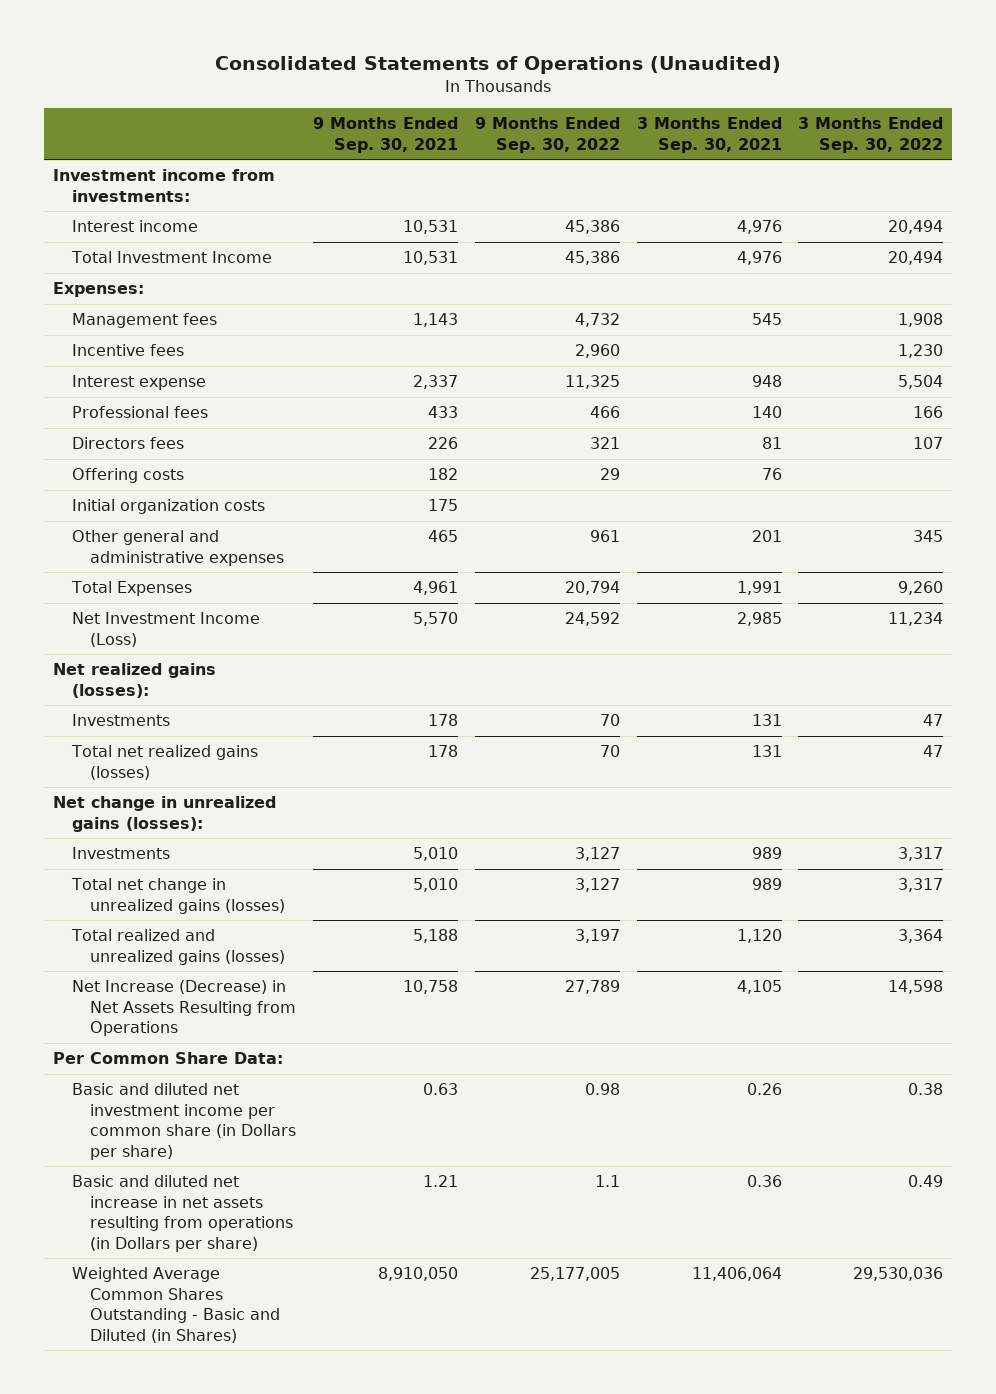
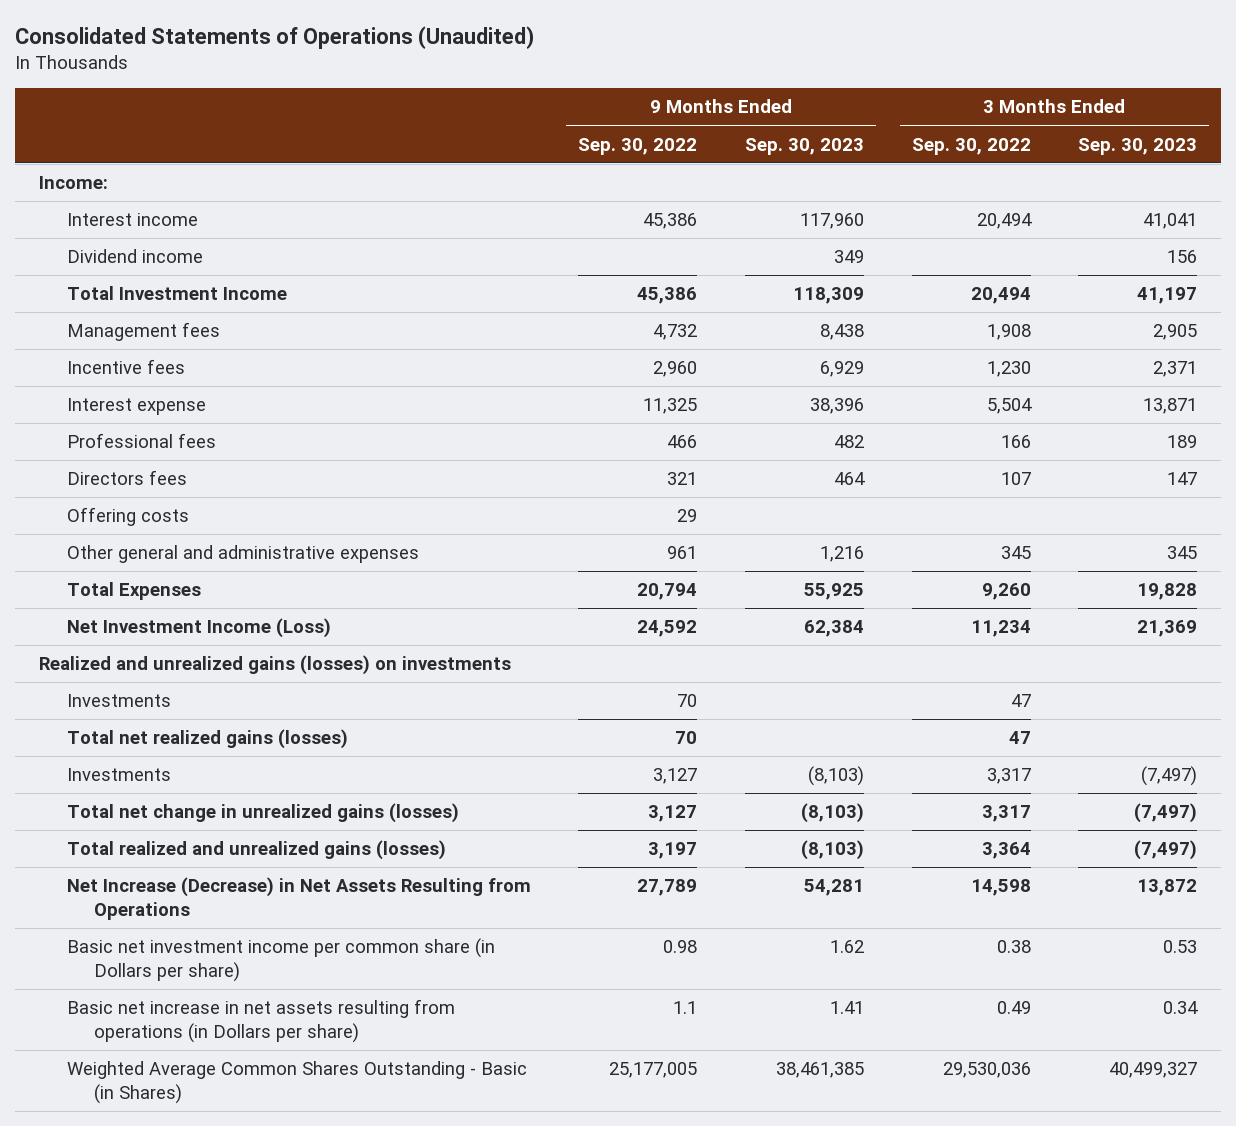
[313,117,459,153] 9 Months Ended Sep. 30, 2021 -> none
[636,117,782,153] 3 Months Ended Sep. 30, 2021 -> none
none -> [744,137,864,155] Sep. 30, 2023
none -> [1078,137,1198,155] Sep. 30, 2023
[52,169,275,202] Investment income from investments: -> none
none -> [39,176,109,190] Income:
none -> [66,249,203,264] Dividend income
[52,282,144,298] Expenses: -> none
[71,499,265,515] Initial organization costs -> none
[52,663,216,698] Net realized gains (losses): -> none
none -> [39,655,512,676] Realized and unrealized gains (losses) on investments
[52,796,276,832] Net change in unrealized gains (losses): -> none
[52,1052,283,1065] Per Common Share Data: -> none
[71,1083,297,1160] Basic and diluted net investment income per common share (in Dollars per share) -> [66,938,495,982] Basic net investment income per common share (in Dollars per share)
[71,1175,294,1252] Basic and diluted net increase in net assets resulting from operations (in Dollars per share) -> [66,999,455,1043] Basic net increase in net assets resulting from operations (in Dollars per share)
[71,1267,281,1343] Weighted Average Common Shares Outstanding - Basic and Diluted (in Shares) -> [66,1061,527,1104] Weighted Average Common Shares Outstanding - Basic (in Shares)

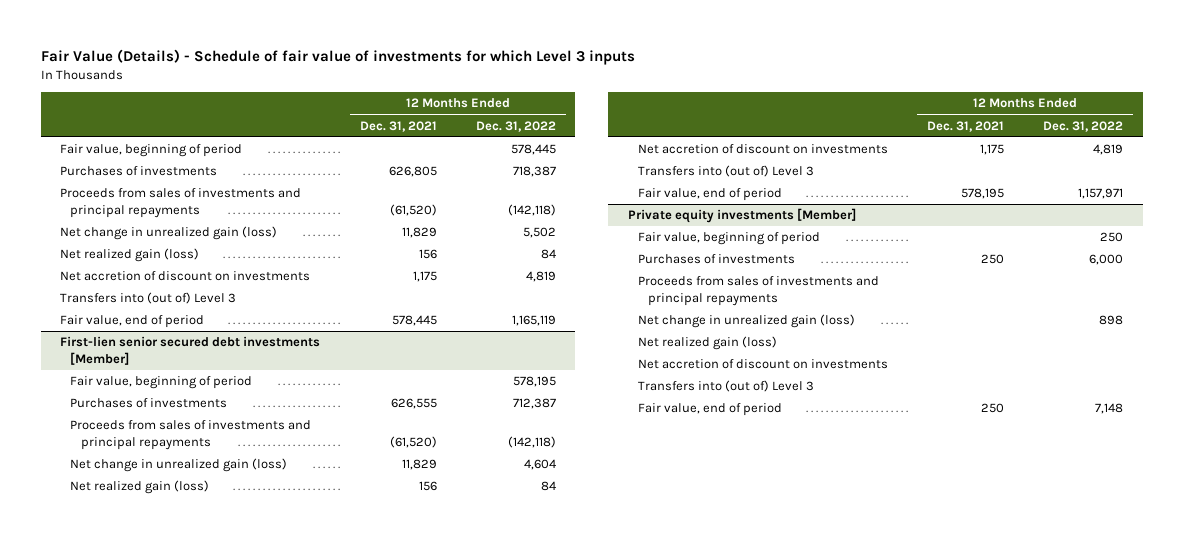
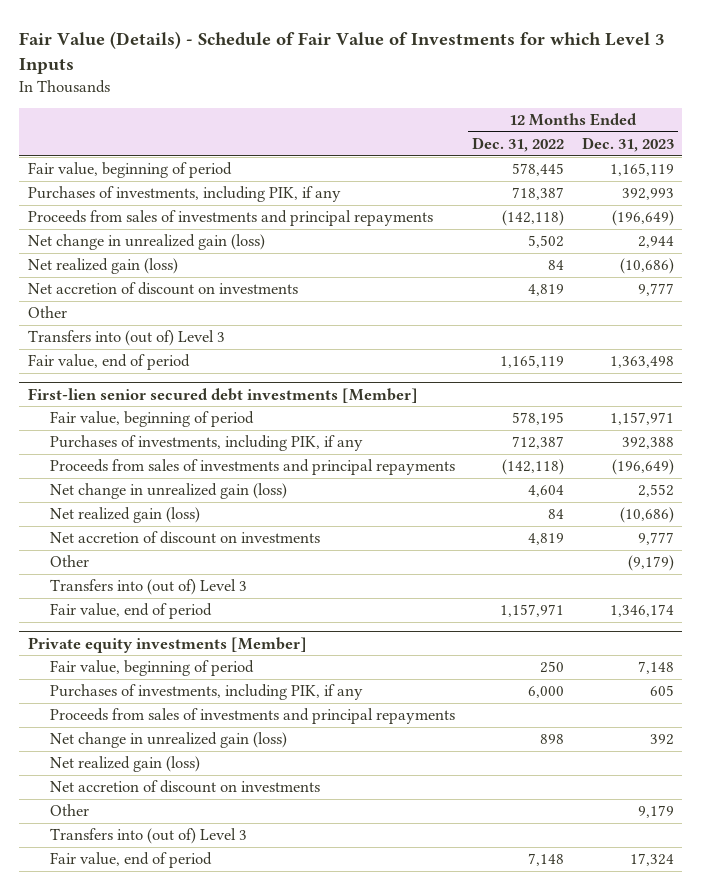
[40,49,635,66] Fair Value (Details) - Schedule of fair value of investments for which Level 3 inputs -> [19,30,666,74] Fair Value (Details) - Schedule of Fair Value of Investments for which Level 3 Inputs
[359,120,437,132] Dec. 31, 2021 -> none
none -> [581,137,674,153] Dec. 31, 2023
[60,166,218,177] Purchases of investments -> [27,186,341,203] Purchases of investments, including PIK, if any
none -> [27,306,67,319] Other
[70,398,228,409] Purchases of investments -> [50,435,364,452] Purchases of investments, including PIK, if any
none -> [50,555,90,568] Other
[637,254,795,265] Purchases of investments -> [50,684,364,701] Purchases of investments, including PIK, if any
none -> [50,804,90,817] Other

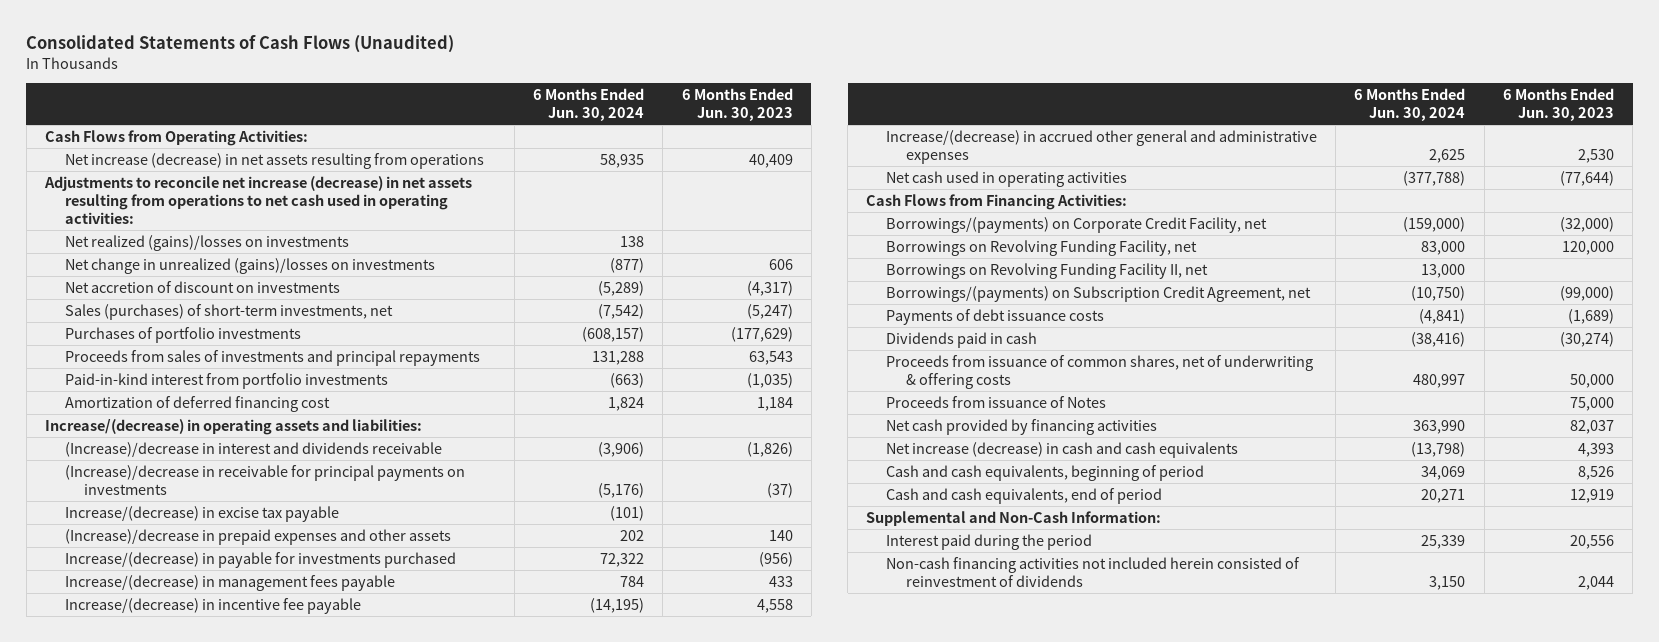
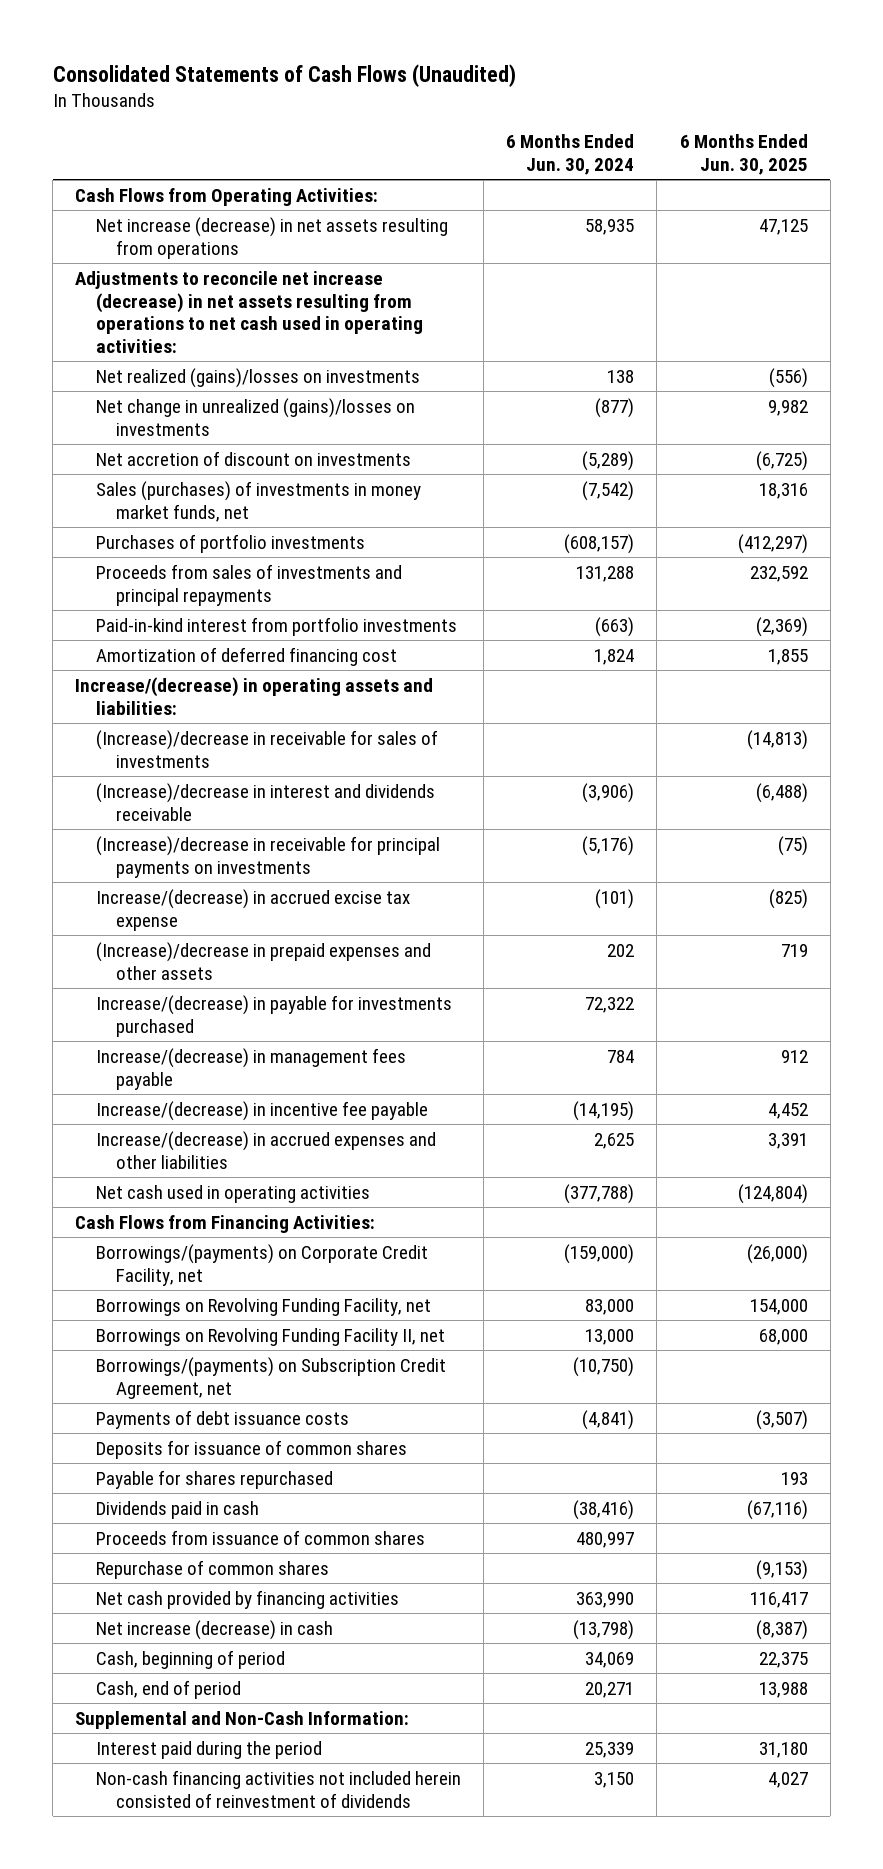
[681,88,793,122] 6 Months Ended Jun. 30, 2023 -> none
none -> [679,134,808,175] 6 Months Ended Jun. 30, 2025
[64,304,393,321] Sales (purchases) of short-term investments, net -> [95,480,421,522] Sales (purchases) of investments in money market funds, net
none -> [95,729,438,768] (Increase)/decrease in receivable for sales of investments
[64,506,339,523] Increase/(decrease) in excise tax payable -> [95,888,410,931] Increase/(decrease) in accrued excise tax expense
[885,130,1317,164] Increase/(decrease) in accrued other general and administrative expenses -> [95,1130,436,1169] Increase/(decrease) in accrued expenses and other liabilities
none -> [95,1439,407,1459] Deposits for issuance of common shares
none -> [95,1469,333,1489] Payable for shares repurchased
[885,396,1106,409] Proceeds from issuance of Notes -> none
[885,355,1313,389] Proceeds from issuance of common shares, net of underwriting & offering costs -> [95,1529,425,1545] Proceeds from issuance of common shares
none -> [95,1559,329,1579] Repurchase of common shares
[885,442,1238,459] Net increase (decrease) in cash and cash equivalents -> [95,1619,333,1640] Net increase (decrease) in cash
[885,465,1204,482] Cash and cash equivalents, beginning of period -> [95,1649,285,1669] Cash, beginning of period
[885,488,1162,505] Cash and cash equivalents, end of period -> [95,1679,241,1699] Cash, end of period

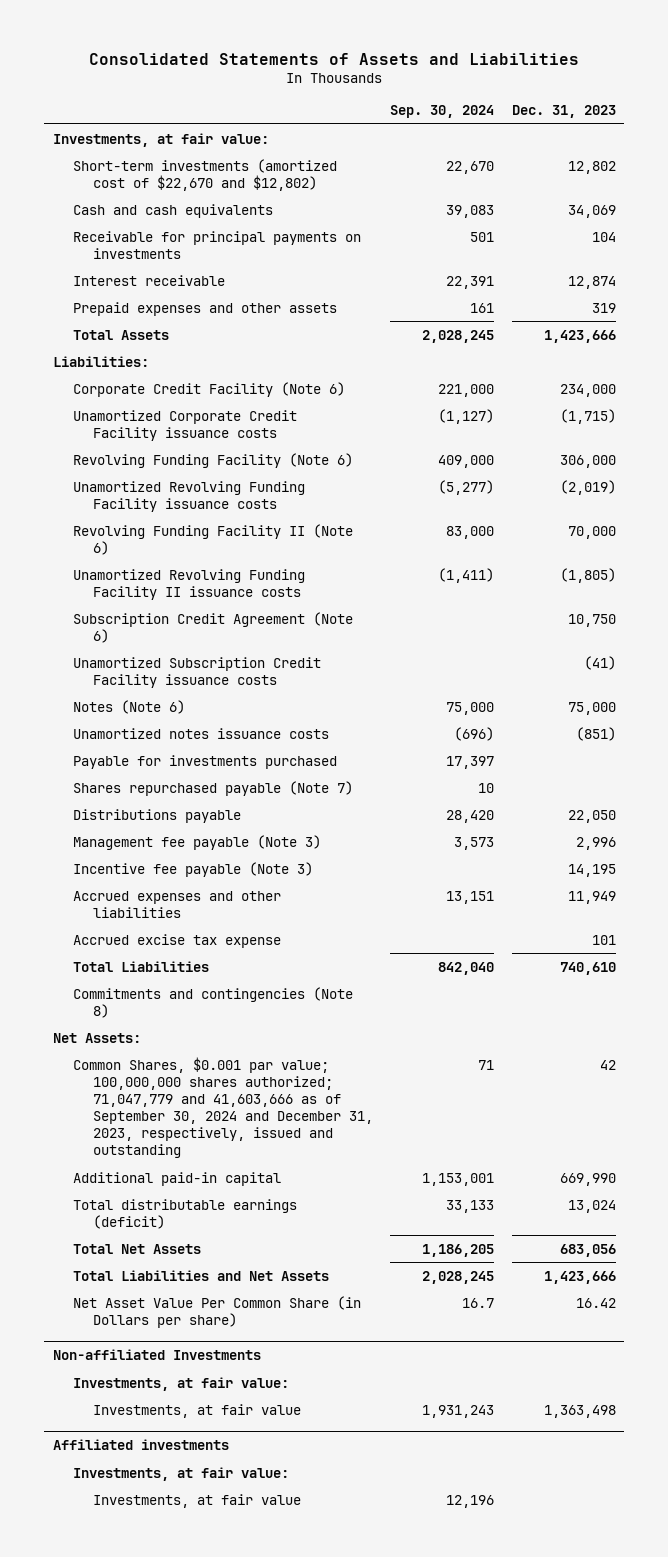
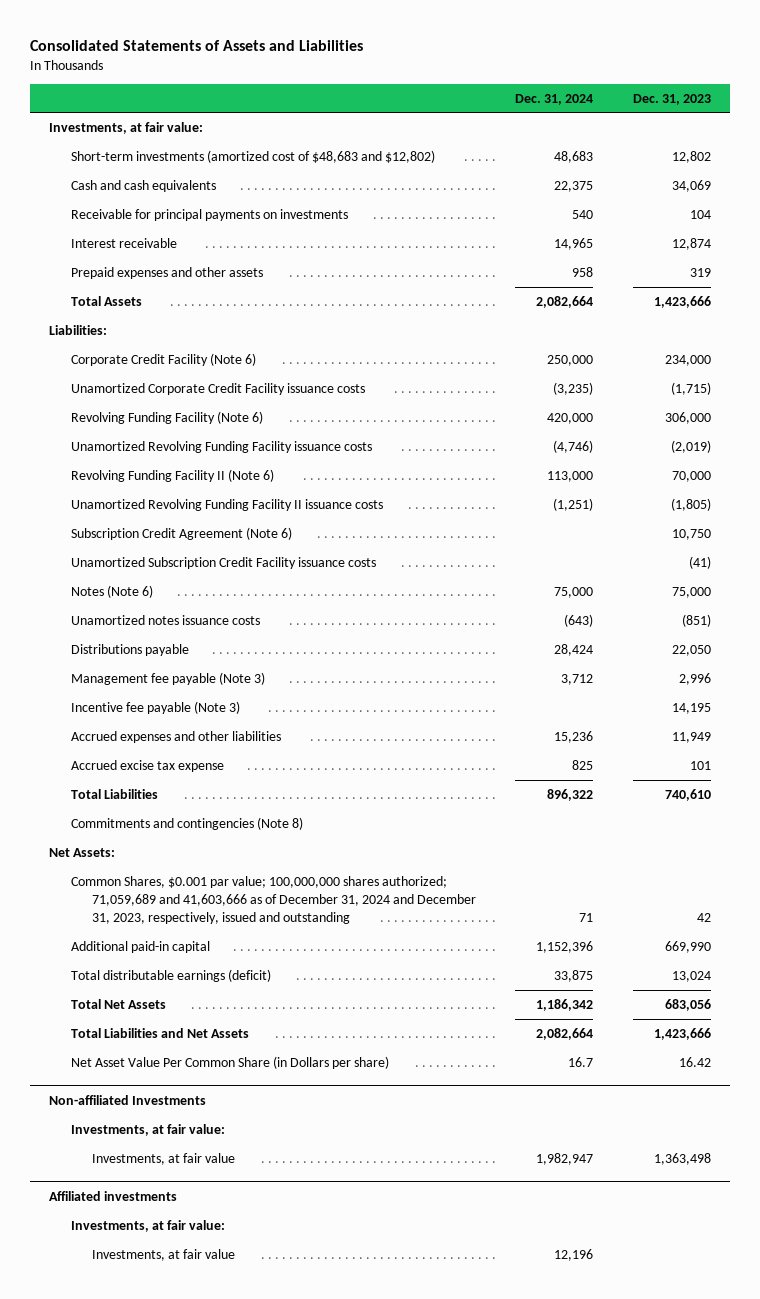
[390,104,495,118] Sep. 30, 2024 -> none
none -> [515,93,594,105] Dec. 31, 2024
[72,158,337,191] Short-term investments (amortized cost of $22,670 and $12,802) -> [70,149,435,163] Short-term investments (amortized cost of $48,683 and $12,802)
[72,754,337,769] Payable for investments purchased -> none
[72,780,353,796] Shares repurchased payable (Note 7) -> none
[72,1056,373,1159] Common Shares, $0.001 par value; 100,000,000 shares authorized; 71,047,779 and 41,603,666 as of September 30, 2024 and December 31, 2023, respectively, issued and outstanding -> [70,875,477,924] Common Shares, $0.001 par value; 100,000,000 shares authorized; 71,059,689 and 41,603,666 as of December 31, 2024 and December 31, 2023, respectively, issued and outstanding

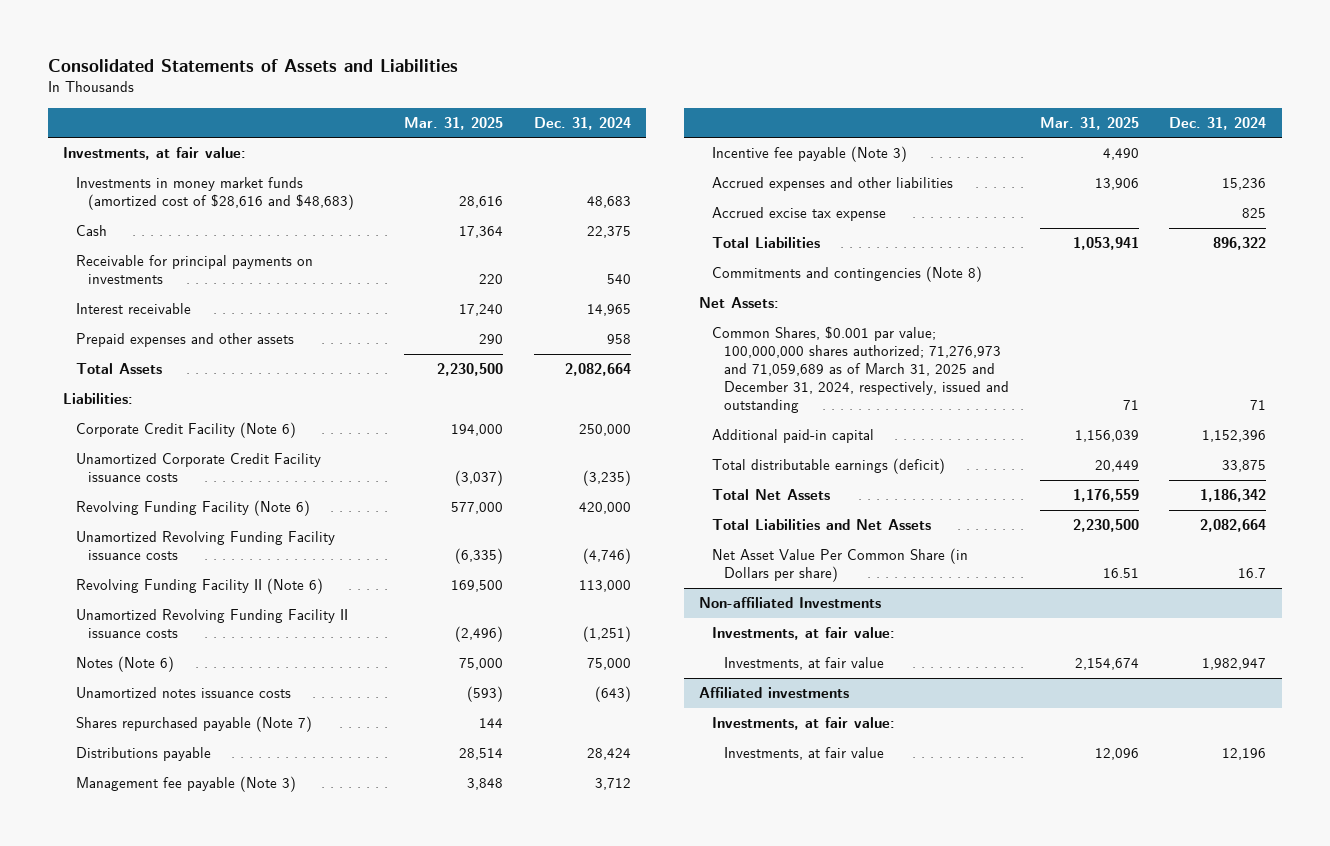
[632,93,711,105] Dec. 31, 2023 -> none
none -> [403,116,503,130] Mar. 31, 2025
[70,149,435,163] Short-term investments (amortized cost of $48,683 and $12,802) -> [75,177,355,211] Investments in money market funds (amortized cost of $28,616 and $48,683)
[70,179,216,192] Cash and cash equivalents -> [75,225,107,237] Cash
[70,526,292,540] Subscription Credit Agreement (Note 6) -> none
[70,556,376,569] Unamortized Subscription Credit Facility issuance costs -> none
none -> [75,716,312,733] Shares repurchased payable (Note 7)
[70,875,477,924] Common Shares, $0.001 par value; 100,000,000 shares authorized; 71,059,689 and 41,603,666 as of December 31, 2024 and December 31, 2023, respectively, issued and outstanding -> [711,326,1010,414] Common Shares, $0.001 par value; 100,000,000 shares authorized; 71,276,973 and 71,059,689 as of March 31, 2025 and December 31, 2024, respectively, issued and outstanding

